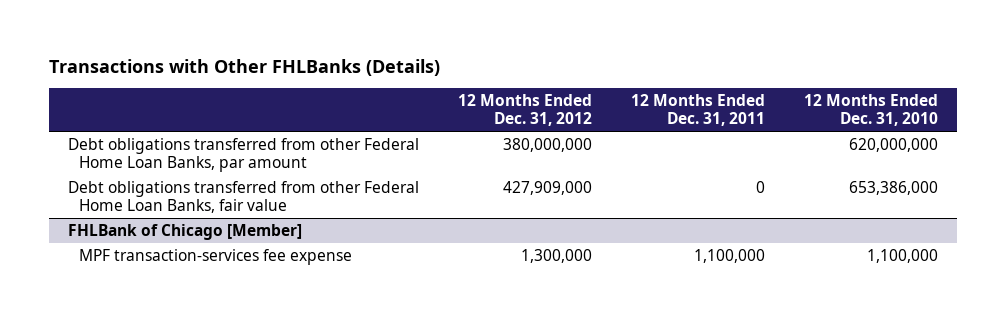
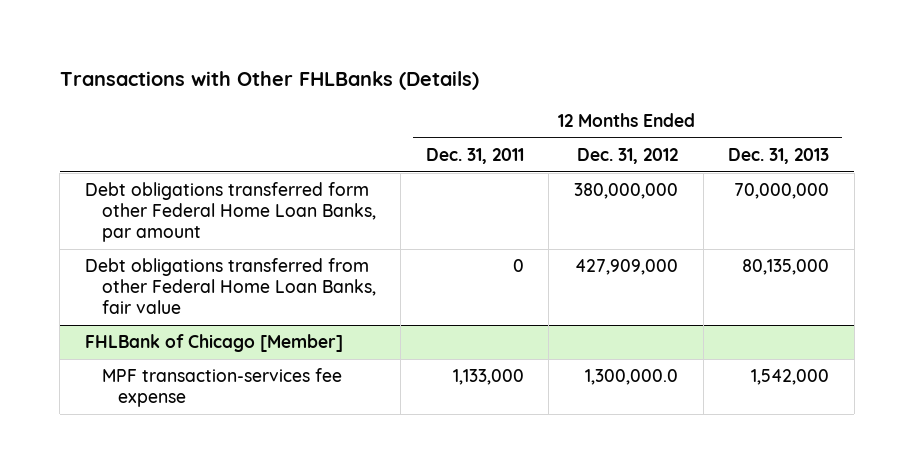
[803,94,938,127] 12 Months Ended Dec. 31, 2010 -> none
none -> [728,147,830,164] Dec. 31, 2013
[68,137,420,173] Debt obligations transferred from other Federal Home Loan Banks, par amount -> [84,182,376,242] Debt obligations transferred form other Federal Home Loan Banks, par amount
[521,248,593,263] 1,300,000 -> [584,369,678,386] 1,300,000.0
[693,248,765,263] 1,100,000 -> [452,369,524,386] 1,133,000

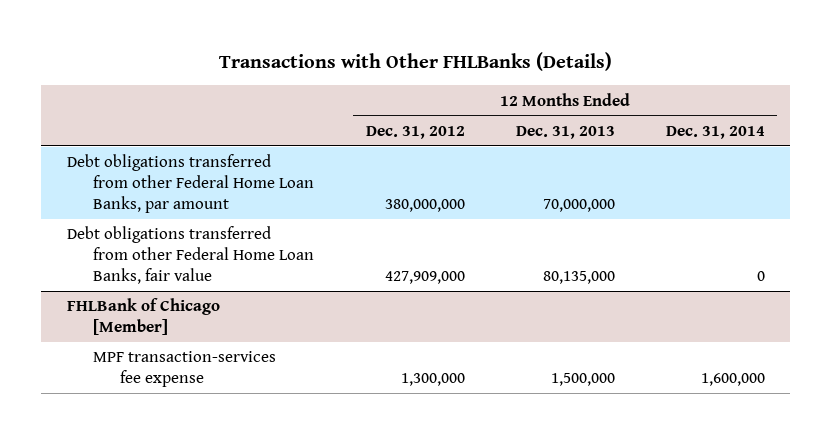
[425,147,524,164] Dec. 31, 2011 -> none
none -> [665,125,765,139] Dec. 31, 2014
[84,182,376,242] Debt obligations transferred form other Federal Home Loan Banks, par amount -> [66,154,315,214] Debt obligations transferred from other Federal Home Loan Banks, par amount
[584,369,678,386] 1,300,000.0 -> [400,373,465,387] 1,300,000
[751,369,830,386] 1,542,000 -> [550,373,615,387] 1,500,000

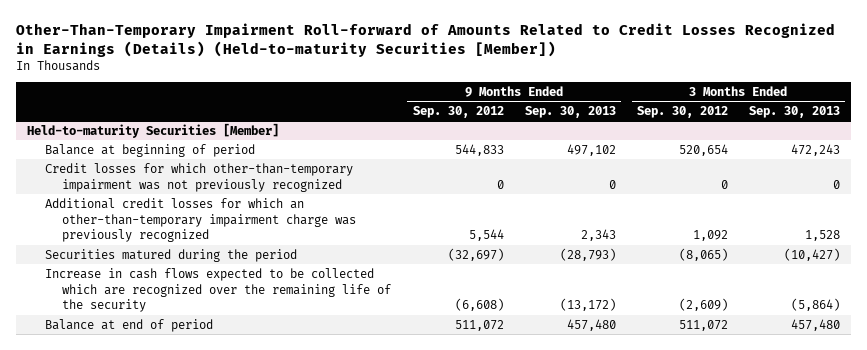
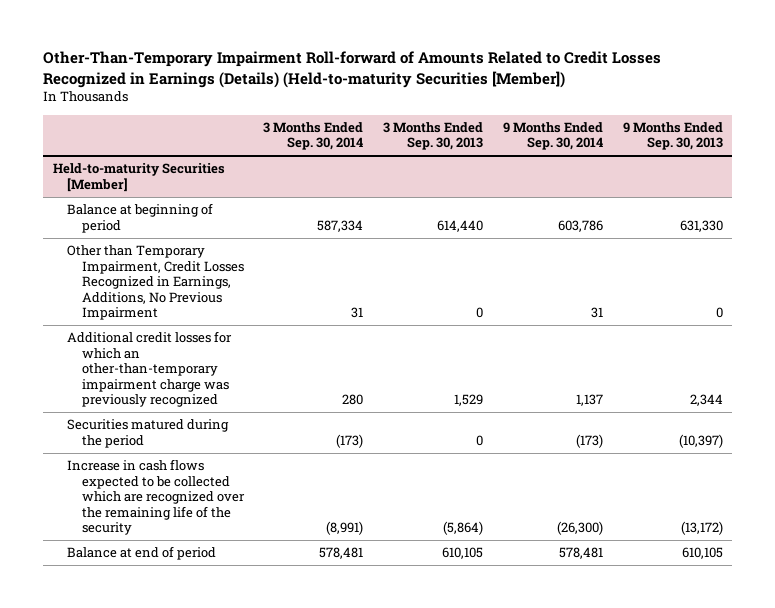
[412,105,504,118] Sep. 30, 2012 -> none
[636,105,728,118] Sep. 30, 2012 -> none
none -> [263,121,364,151] 3 Months Ended Sep. 30, 2014
none -> [502,121,603,151] 9 Months Ended Sep. 30, 2014
[566,143,616,156] 497,102 -> [679,219,723,232] 631,330
[791,143,841,156] 472,243 -> [437,219,484,232] 614,440
[44,162,353,192] Credit losses for which other-than-temporary impairment was not previously recognized -> [67,245,244,321] Other than Temporary Impairment, Credit Losses Recognized in Earnings, Additions, No Previous Impairment
[580,229,616,242] 2,343 -> [689,394,723,407] 2,344
[805,230,841,242] 1,528 -> [454,394,484,407] 1,529
[559,247,616,261] (28,793) -> [678,433,723,448] (10,397)
[784,247,841,261] (10,427) -> [476,434,484,446] 0
[566,318,616,331] 457,480 -> [681,547,723,560] 610,105
[791,318,841,331] 457,480 -> [442,547,484,560] 610,105

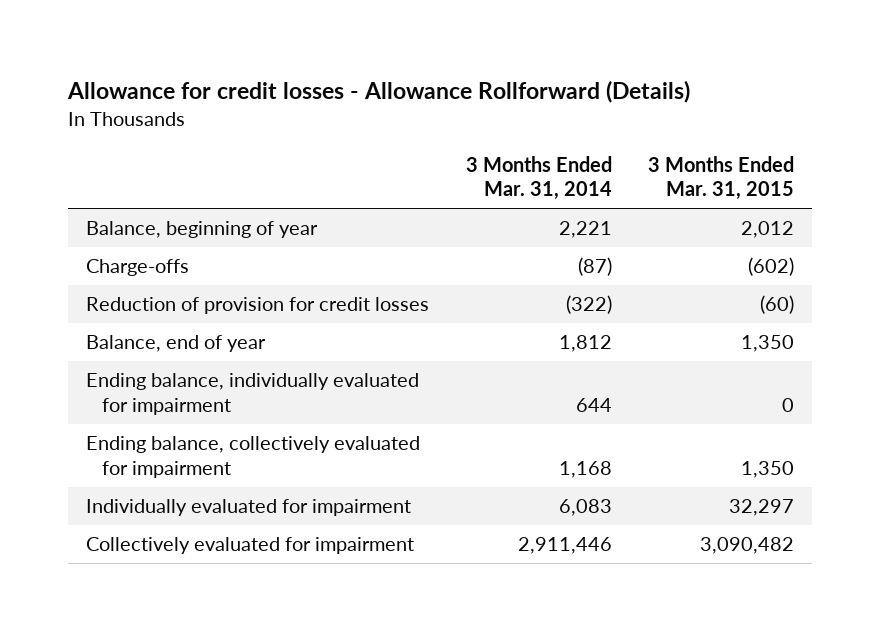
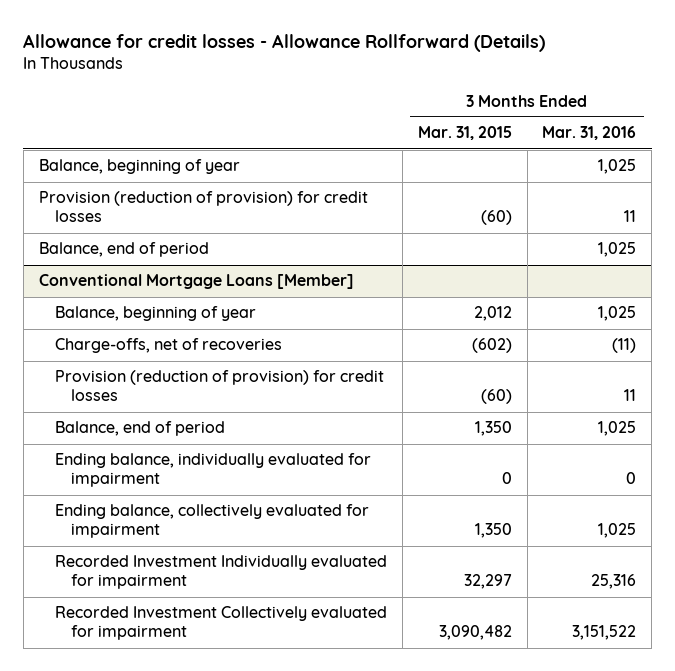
[465,155,612,201] 3 Months Ended Mar. 31, 2014 -> none
none -> [542,126,637,141] Mar. 31, 2016
none -> [38,159,240,175] Balance, beginning of year
none -> [38,191,368,223] Provision (reduction of provision) for credit losses
none -> [38,242,209,258] Balance, end of period
none -> [38,274,354,290] Conventional Mortgage Loans [Member]
[86,259,190,277] Charge-offs -> none
none -> [54,338,282,354] Charge-offs, net of recoveries
[86,297,430,315] Reduction of provision for credit losses -> [54,370,384,402] Provision (reduction of provision) for credit losses
[86,335,267,353] Balance, end of year -> [54,421,225,437] Balance, end of period
[86,499,412,517] Individually evaluated for impairment -> [54,555,387,590] Recorded Investment Individually evaluated for impairment
[86,537,415,555] Collectively evaluated for impairment -> [54,606,387,641] Recorded Investment Collectively evaluated for impairment

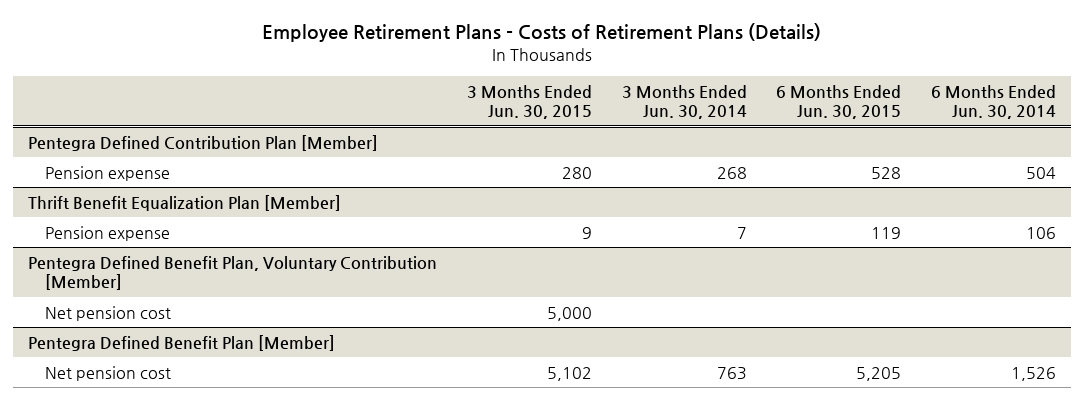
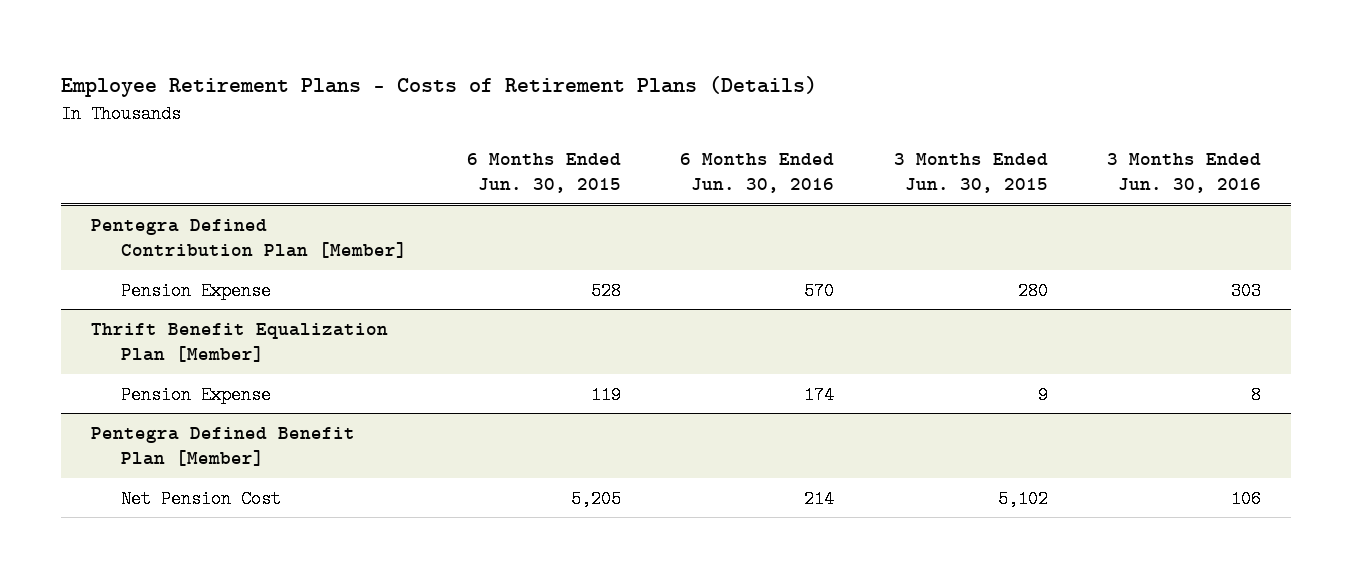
[621,84,747,120] 3 Months Ended Jun. 30, 2014 -> none
[931,84,1057,120] 6 Months Ended Jun. 30, 2014 -> none
none -> [680,152,835,194] 6 Months Ended Jun. 30, 2016
none -> [1107,152,1262,194] 3 Months Ended Jun. 30, 2016
[44,165,170,181] Pension expense -> [121,281,272,300] Pension Expense
[28,255,438,291] Pentegra Defined Benefit Plan, Voluntary Contribution [Member] -> none
[44,305,171,321] Net pension cost -> none
[44,225,170,241] Pension expense -> [121,385,272,404] Pension Expense
[44,365,171,381] Net pension cost -> [121,489,282,508] Net Pension Cost

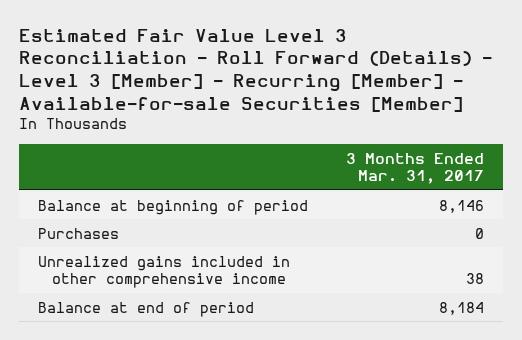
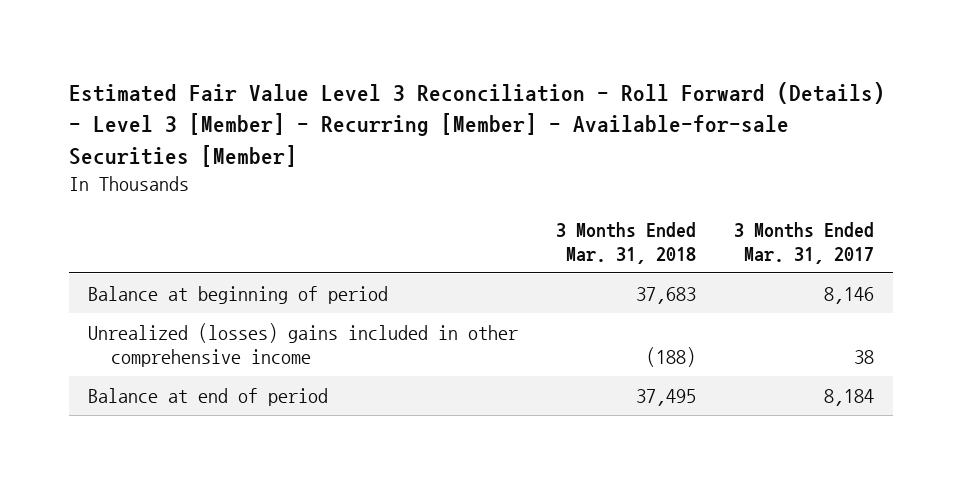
none -> [555,221,696,265] 3 Months Ended Mar. 31, 2018
[38,227,120,239] Purchases -> none
[38,255,291,288] Unrealized gains included in other comprehensive income -> [87,322,518,368] Unrealized (losses) gains included in other comprehensive income

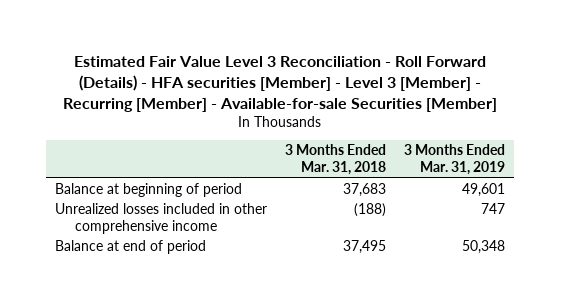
[68,81,885,167] Estimated Fair Value Level 3 Reconciliation - Roll Forward (Details) - Level 3 [Member] - Recurring [Member] - Available-for-sale Securities [Member] -> [63,56,498,112] Estimated Fair Value Level 3 Reconciliation - Roll Forward (Details) - HFA securities [Member] - Level 3 [Member] - Recurring [Member] - Available-for-sale Securities [Member]
[733,221,874,265] 3 Months Ended Mar. 31, 2017 -> none
none -> [404,144,506,176] 3 Months Ended Mar. 31, 2019
[87,322,518,368] Unrealized (losses) gains included in other comprehensive income -> [55,203,268,234] Unrealized losses included in other comprehensive income

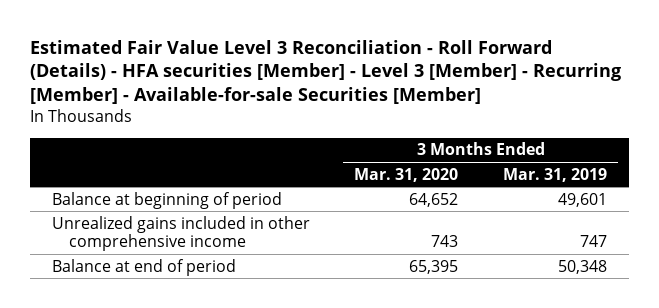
[285,144,387,176] 3 Months Ended Mar. 31, 2018 -> none
none -> [354,167,459,182] Mar. 31, 2020
[55,203,268,234] Unrealized losses included in other comprehensive income -> [51,215,310,251] Unrealized gains included in other comprehensive income

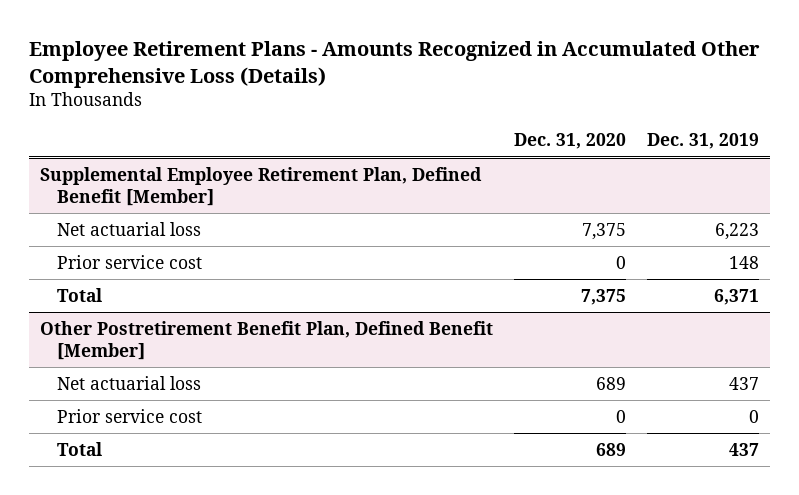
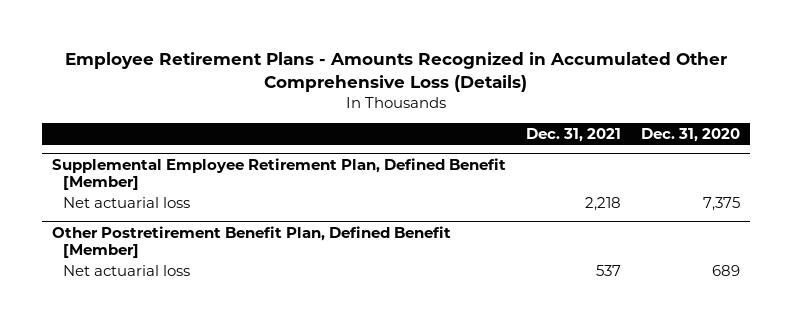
[647,133,760,150] Dec. 31, 2019 -> none
none -> [526,127,622,142] Dec. 31, 2021
[57,254,203,269] Prior service cost -> none
[57,287,103,302] Total -> none
[57,408,203,423] Prior service cost -> none
[57,441,103,456] Total -> none

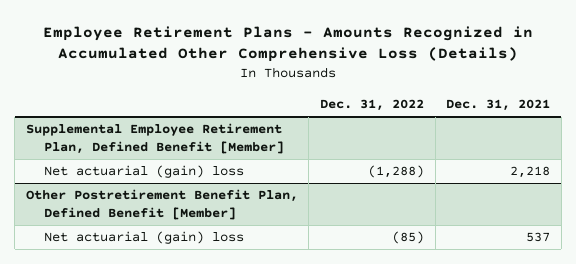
[640,127,740,142] Dec. 31, 2020 -> none
none -> [319,98,424,111] Dec. 31, 2022
[62,196,190,208] Net actuarial loss -> [43,165,244,179] Net actuarial (gain) loss
[62,264,190,276] Net actuarial loss -> [43,231,244,245] Net actuarial (gain) loss

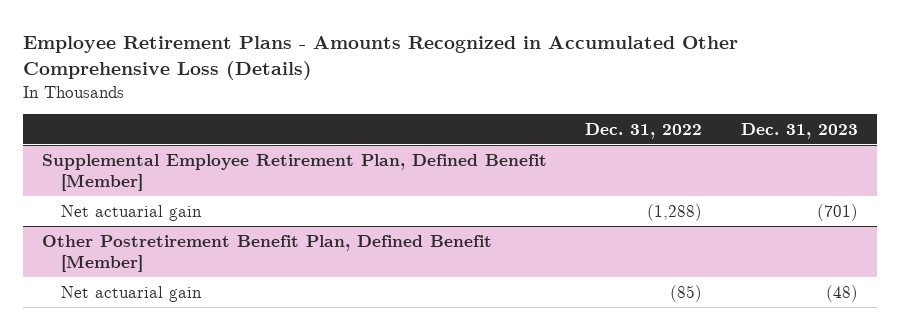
[446,98,551,111] Dec. 31, 2021 -> none
none -> [740,122,858,139] Dec. 31, 2023
[43,165,244,179] Net actuarial (gain) loss -> [60,204,202,221] Net actuarial gain
[43,231,244,245] Net actuarial (gain) loss -> [60,285,202,302] Net actuarial gain

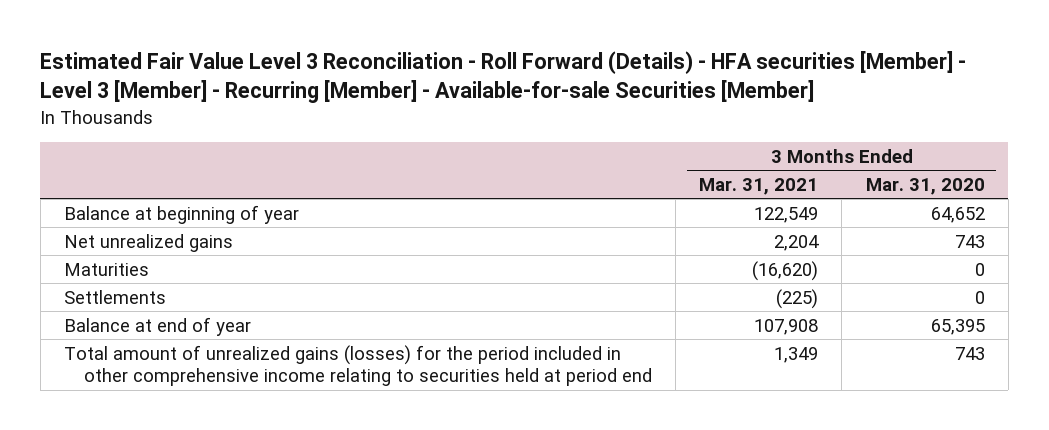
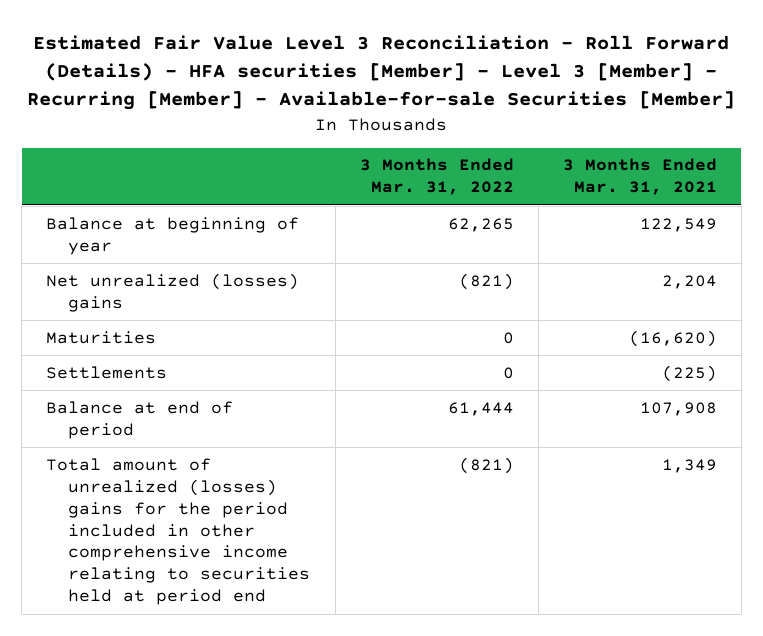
[865,178,985,196] Mar. 31, 2020 -> none
none -> [359,158,514,196] 3 Months Ended Mar. 31, 2022
[64,233,234,252] Net unrealized gains -> [46,272,300,312] Net unrealized (losses) gains
[64,316,252,336] Balance at end of year -> [46,400,234,439] Balance at end of period
[64,344,652,387] Total amount of unrealized gains (losses) for the period included in other comprehensive income relating to securities held at period end -> [46,457,311,606] Total amount of unrealized (losses) gains for the period included in other comprehensive income relating to securities held at period end

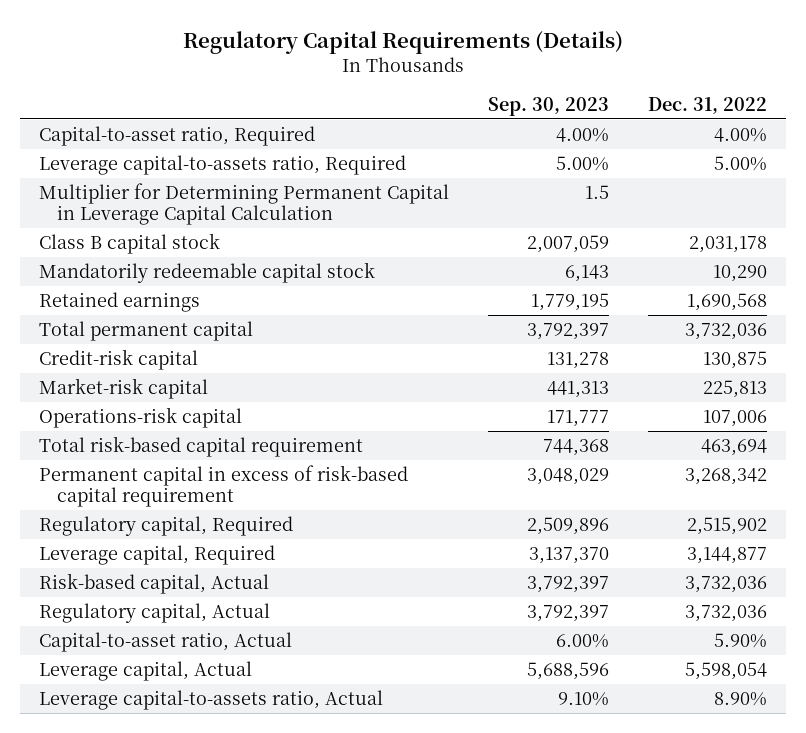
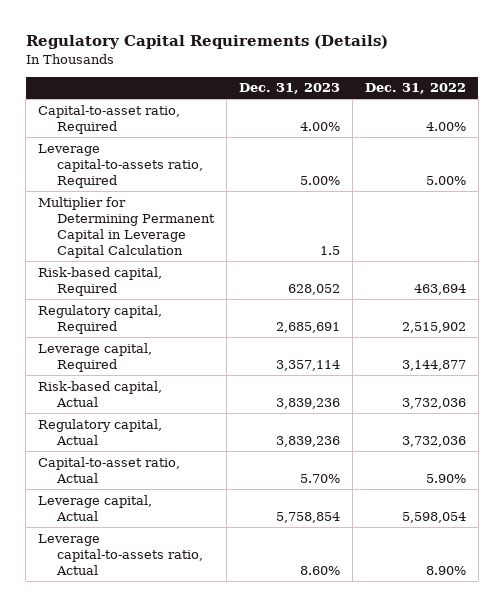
[488,96,610,116] Sep. 30, 2023 -> none
none -> [238,83,340,95] Dec. 31, 2023
[39,233,221,255] Class B capital stock -> none
[39,262,376,284] Mandatorily redeemable capital stock -> none
[39,292,201,313] Retained earnings -> none
[39,321,254,342] Total permanent capital -> none
[39,349,199,371] Credit-risk capital -> none
[39,378,209,400] Market-risk capital -> none
[39,407,243,429] Operations-risk capital -> none
[39,465,409,508] Permanent capital in excess of risk-based capital requirement -> none
[39,436,364,458] Total risk-based capital requirement -> [38,266,163,296] Risk-based capital, Required

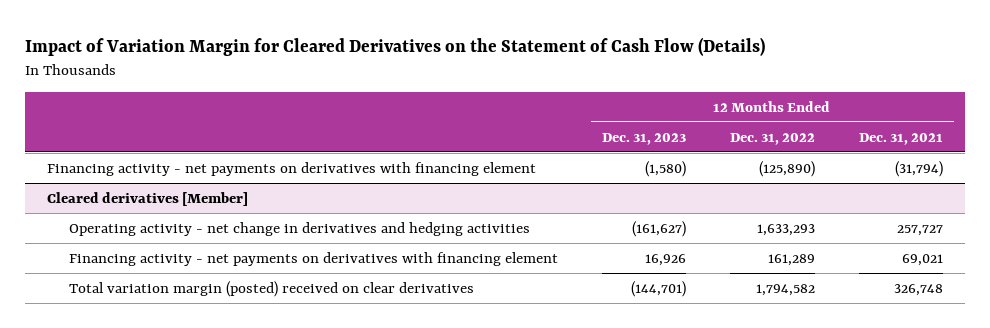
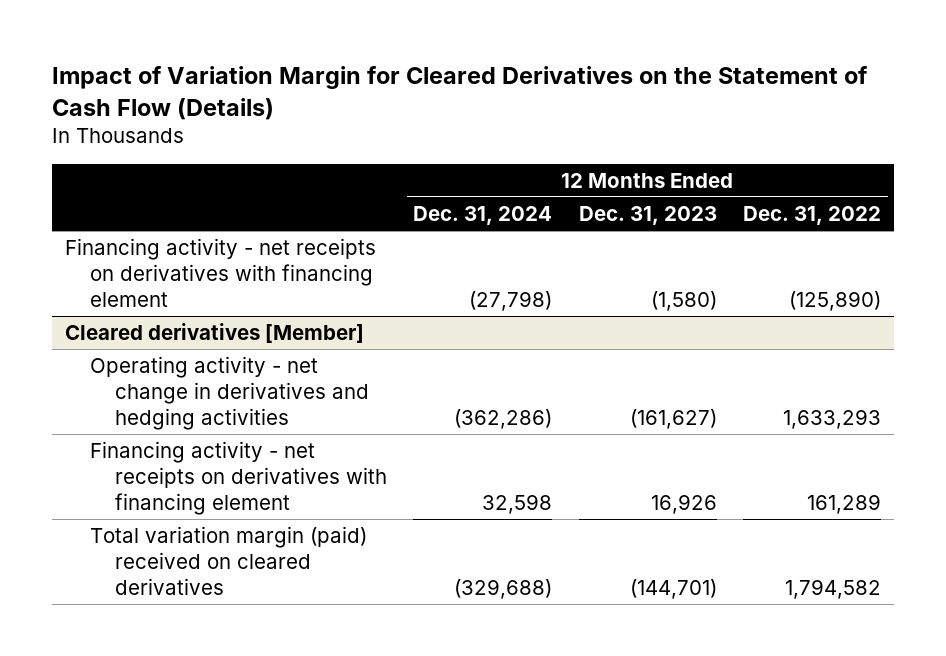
[858,132,943,145] Dec. 31, 2021 -> none
none -> [413,205,553,225] Dec. 31, 2024
[46,161,536,176] Financing activity - net payments on derivatives with financing element -> [65,238,377,307] Financing activity - net receipts on derivatives with financing element
[69,251,559,266] Financing activity - net payments on derivatives with financing element -> [90,441,388,515] Financing activity - net receipts on derivatives with financing element
[69,280,475,297] Total variation margin (posted) received on clear derivatives -> [90,526,368,595] Total variation margin (paid) received on cleared derivatives

